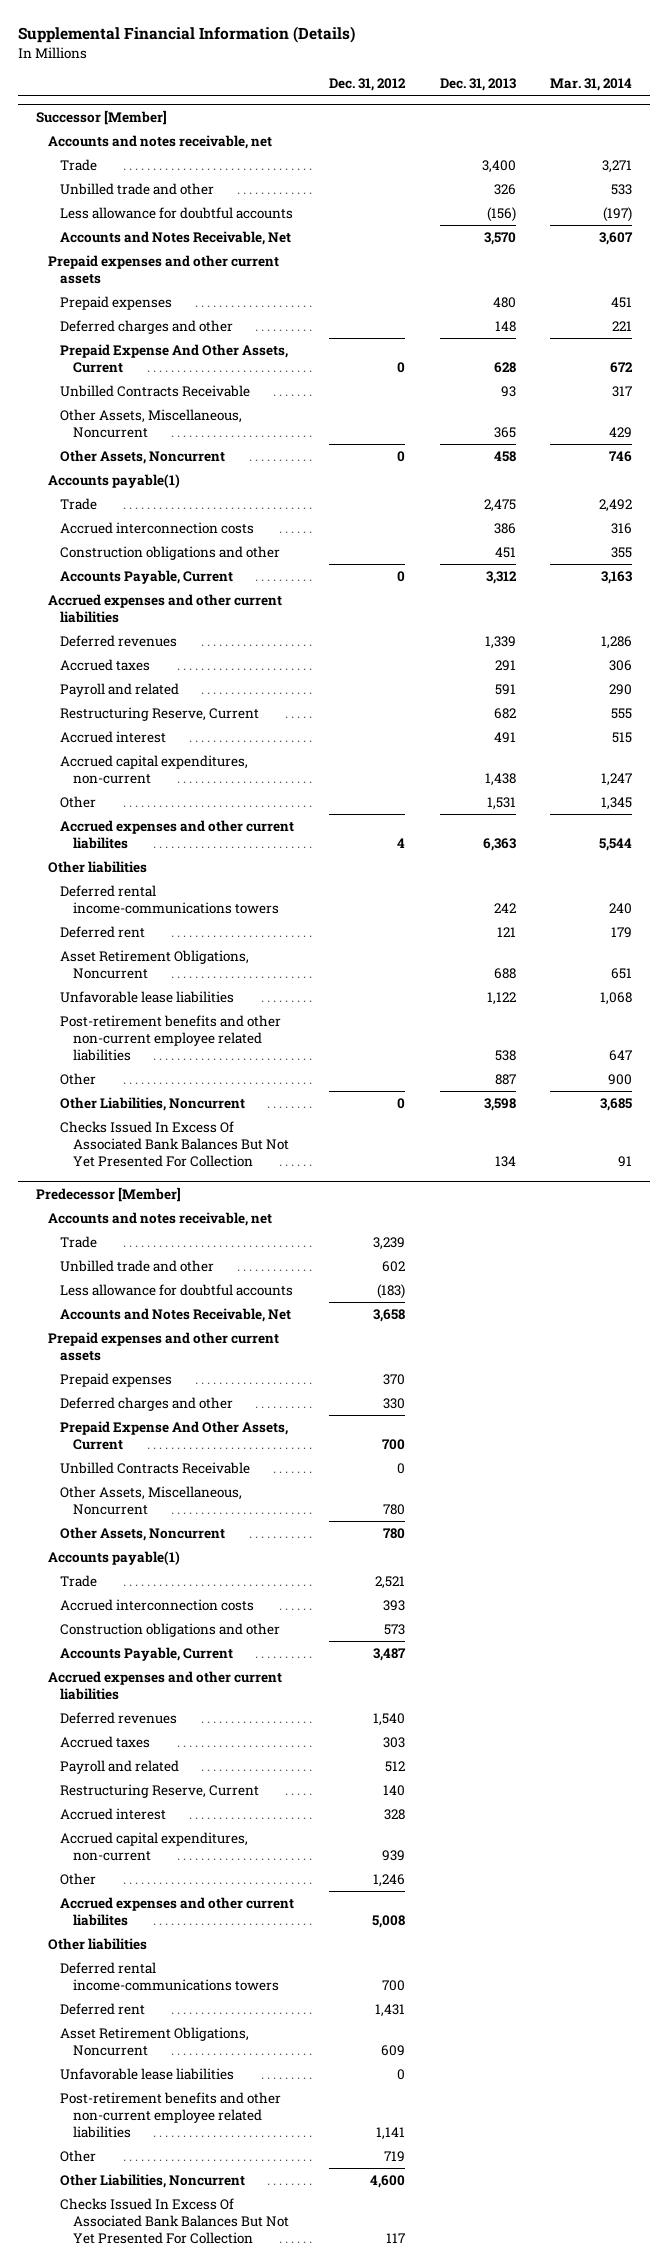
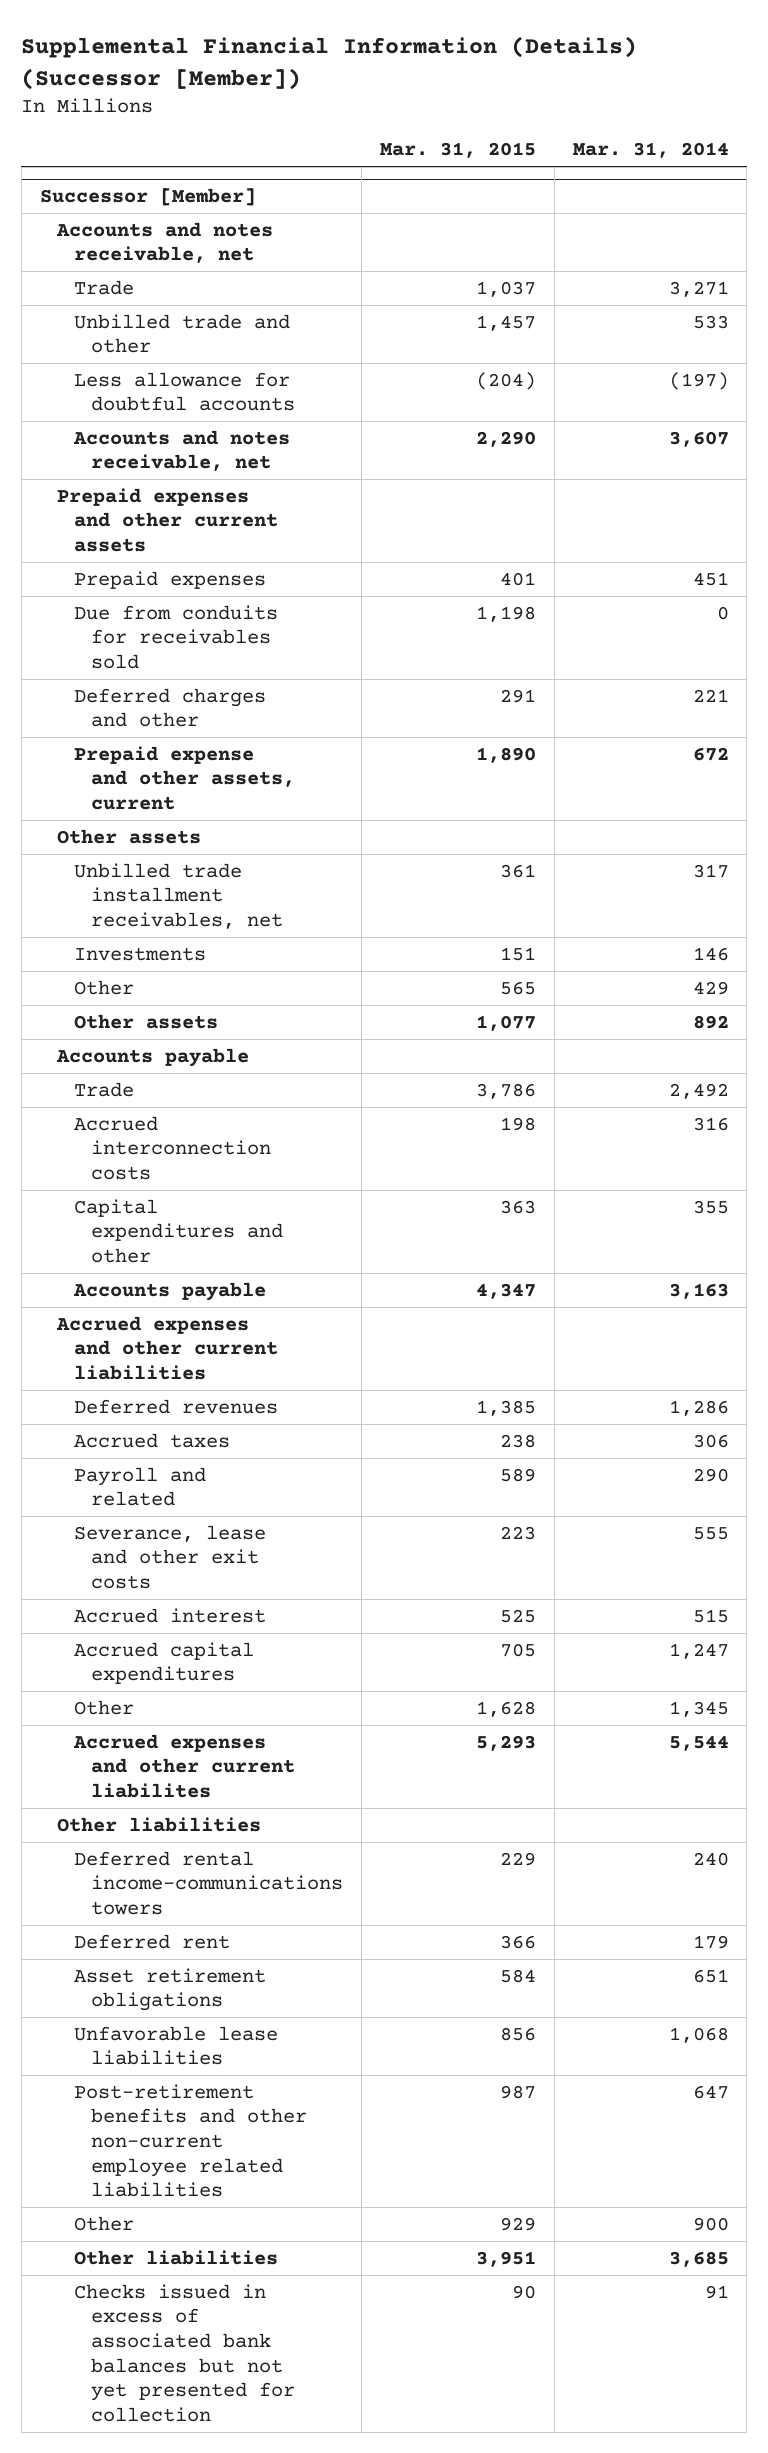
[18,26,356,44] Supplemental Financial Information (Details) -> [21,35,638,90] Supplemental Financial Information (Details) (Successor [Member])
[329,78,407,92] Dec. 31, 2012 -> none
[439,78,516,92] Dec. 31, 2013 -> none
none -> [379,142,536,159] Mar. 31, 2015
[60,230,292,245] Accounts and Notes Receivable, Net -> [72,429,290,472] Accounts and notes receivable, net
none -> [73,604,278,670] Due from conduits for receivables sold
[60,343,289,374] Prepaid Expense And Other Assets, Current -> [73,745,296,811] Prepaid expense and other assets, current
none -> [56,828,201,844] Other assets
[60,384,251,397] Unbilled Contracts Receivable -> [73,862,284,930] Unbilled trade installment receivables, net
none -> [73,946,206,961] Investments
[60,408,243,439] Other Assets, Miscellaneous, Noncurrent -> [73,979,134,995] Other
[60,449,226,464] Other Assets, Noncurrent -> [73,1013,218,1029] Other assets
[609,450,633,462] 746 -> [692,1014,729,1029] 892
[48,473,181,488] Accounts payable(1) -> [55,1047,249,1067] Accounts payable
[60,545,281,560] Construction obligations and other -> [73,1198,284,1264] Capital expenditures and other
[60,569,234,584] Accounts Payable, Current -> [72,1281,266,1301] Accounts payable
[60,706,260,721] Restructuring Reserve, Current -> [73,1524,266,1590] Severance, lease and other exit costs
[60,754,249,785] Accrued capital expenditures, non-current -> [73,1641,254,1685] Accrued capital expenditures
[60,949,250,980] Asset Retirement Obligations, Noncurrent -> [73,1967,266,2012] Asset retirement obligations
[35,1186,181,1202] Predecessor [Member] -> none
[48,1211,273,1226] Accounts and notes receivable, net -> none
[60,1235,98,1248] Trade -> none
[60,1259,215,1272] Unbilled trade and other -> none
[60,1283,294,1296] Less allowance for doubtful accounts -> none
[60,1307,292,1322] Accounts and Notes Receivable, Net -> none
[48,1331,280,1362] Prepaid expenses and other current assets -> none
[60,1372,173,1387] Prepaid expenses -> none
[60,1396,234,1411] Deferred charges and other -> none
[60,1420,289,1451] Prepaid Expense And Other Assets, Current -> none
[60,1461,251,1474] Unbilled Contracts Receivable -> none
[60,1485,243,1516] Other Assets, Miscellaneous, Noncurrent -> none
[60,1526,226,1541] Other Assets, Noncurrent -> none
[48,1550,181,1565] Accounts payable(1) -> none
[60,1574,98,1587] Trade -> none
[60,1598,255,1611] Accrued interconnection costs -> none
[60,1622,281,1637] Construction obligations and other -> none
[60,1646,234,1661] Accounts Payable, Current -> none
[48,1670,283,1701] Accrued expenses and other current liabilities -> none
[60,1711,178,1724] Deferred revenues -> none
[60,1735,151,1748] Accrued taxes -> none
[60,1759,180,1774] Payroll and related -> none
[60,1783,260,1798] Restructuring Reserve, Current -> none
[60,1807,167,1820] Accrued interest -> none
[60,1831,249,1862] Accrued capital expenditures, non-current -> none
[60,1872,97,1885] Other -> none
[60,1896,295,1927] Accrued expenses and other current liabilites -> none
[48,1937,148,1950] Other liabilities -> none
[60,1961,279,1992] Deferred rental income-communications towers -> none
[60,2002,146,2015] Deferred rent -> none
[60,2026,250,2057] Asset Retirement Obligations, Noncurrent -> none
[60,2067,235,2080] Unfavorable lease liabilities -> none
[60,2091,282,2139] Post-retirement benefits and other non-current employee related liabilities -> none
[60,2149,97,2162] Other -> none
[60,2173,246,2188] Other Liabilities, Noncurrent -> none
[60,2197,289,2245] Checks Issued In Excess Of Associated Bank Balances But Not Yet Presented For Collection -> none
[60,1096,246,1111] Other Liabilities, Noncurrent -> [73,2249,278,2265] Other liabilities
[60,1120,289,1168] Checks Issued In Excess Of Associated Bank Balances But Not Yet Presented For Collection -> [73,2283,296,2422] Checks issued in excess of associated bank balances but not yet presented for collection

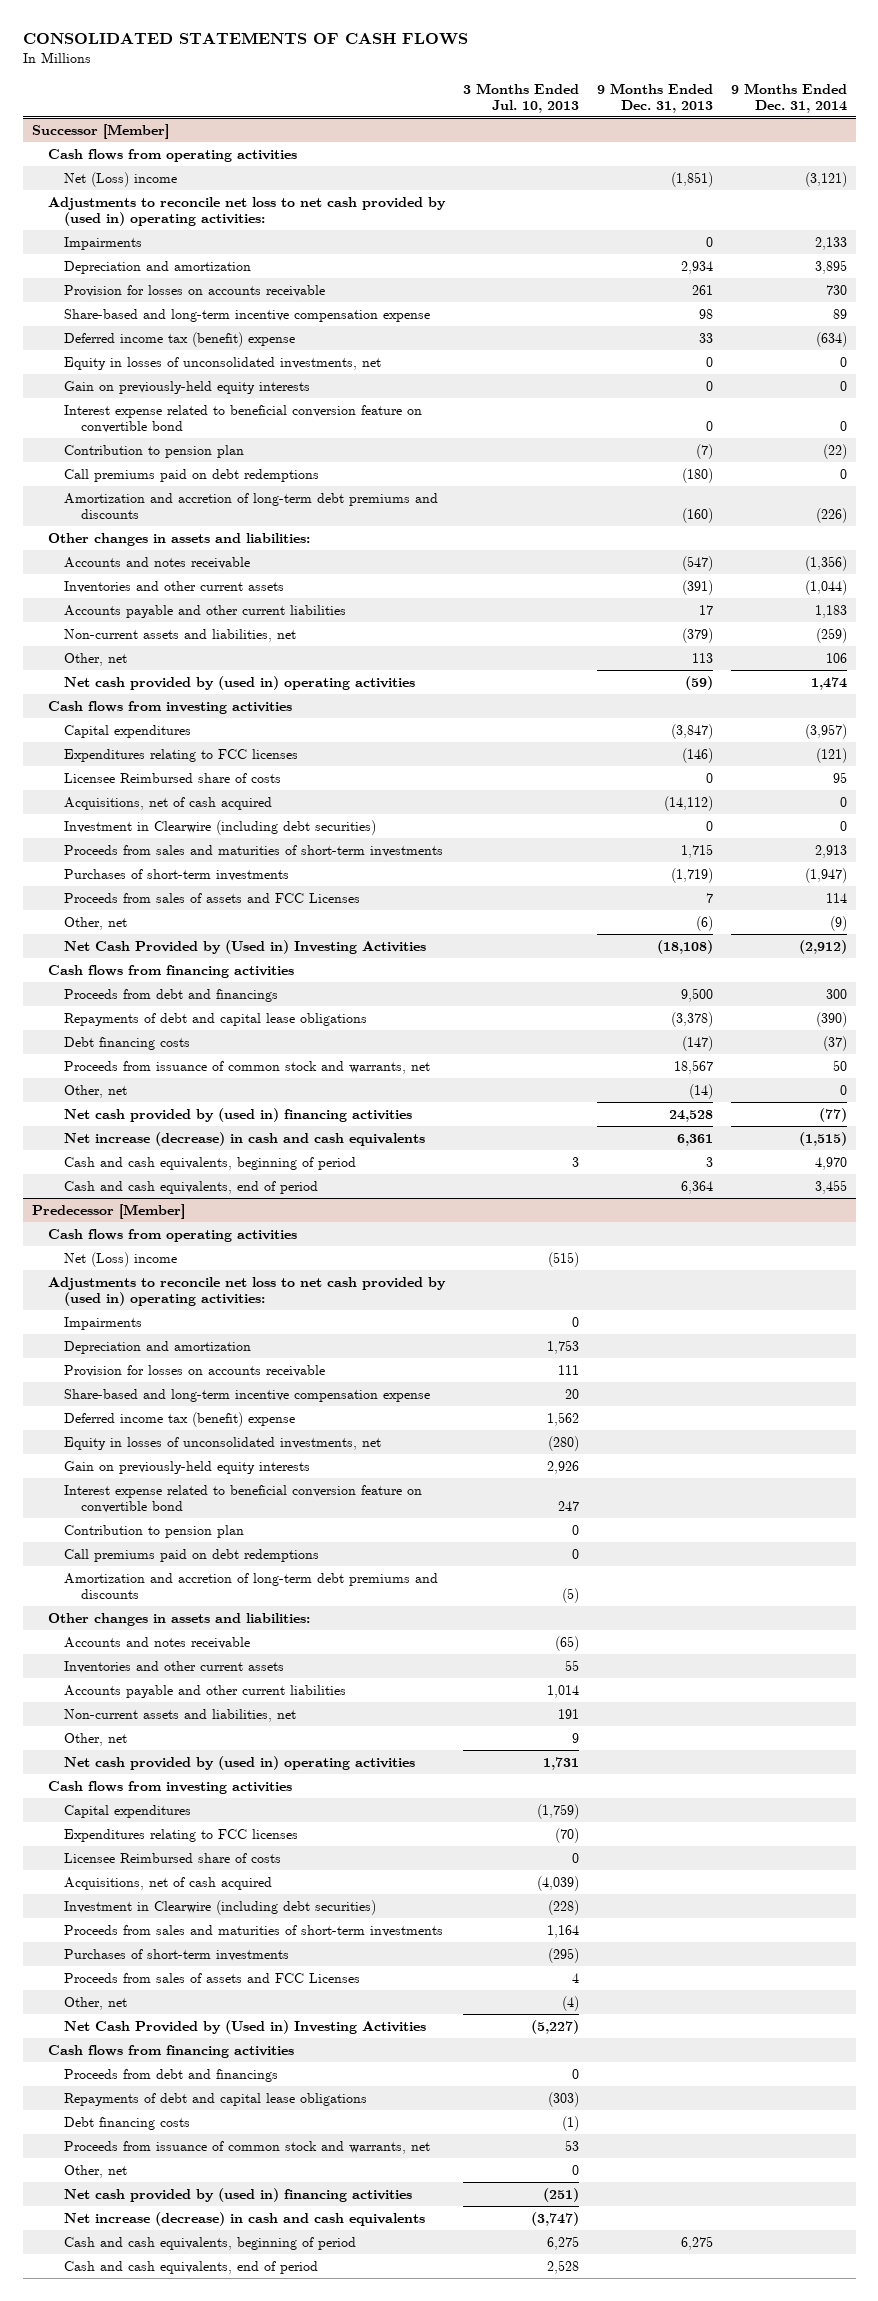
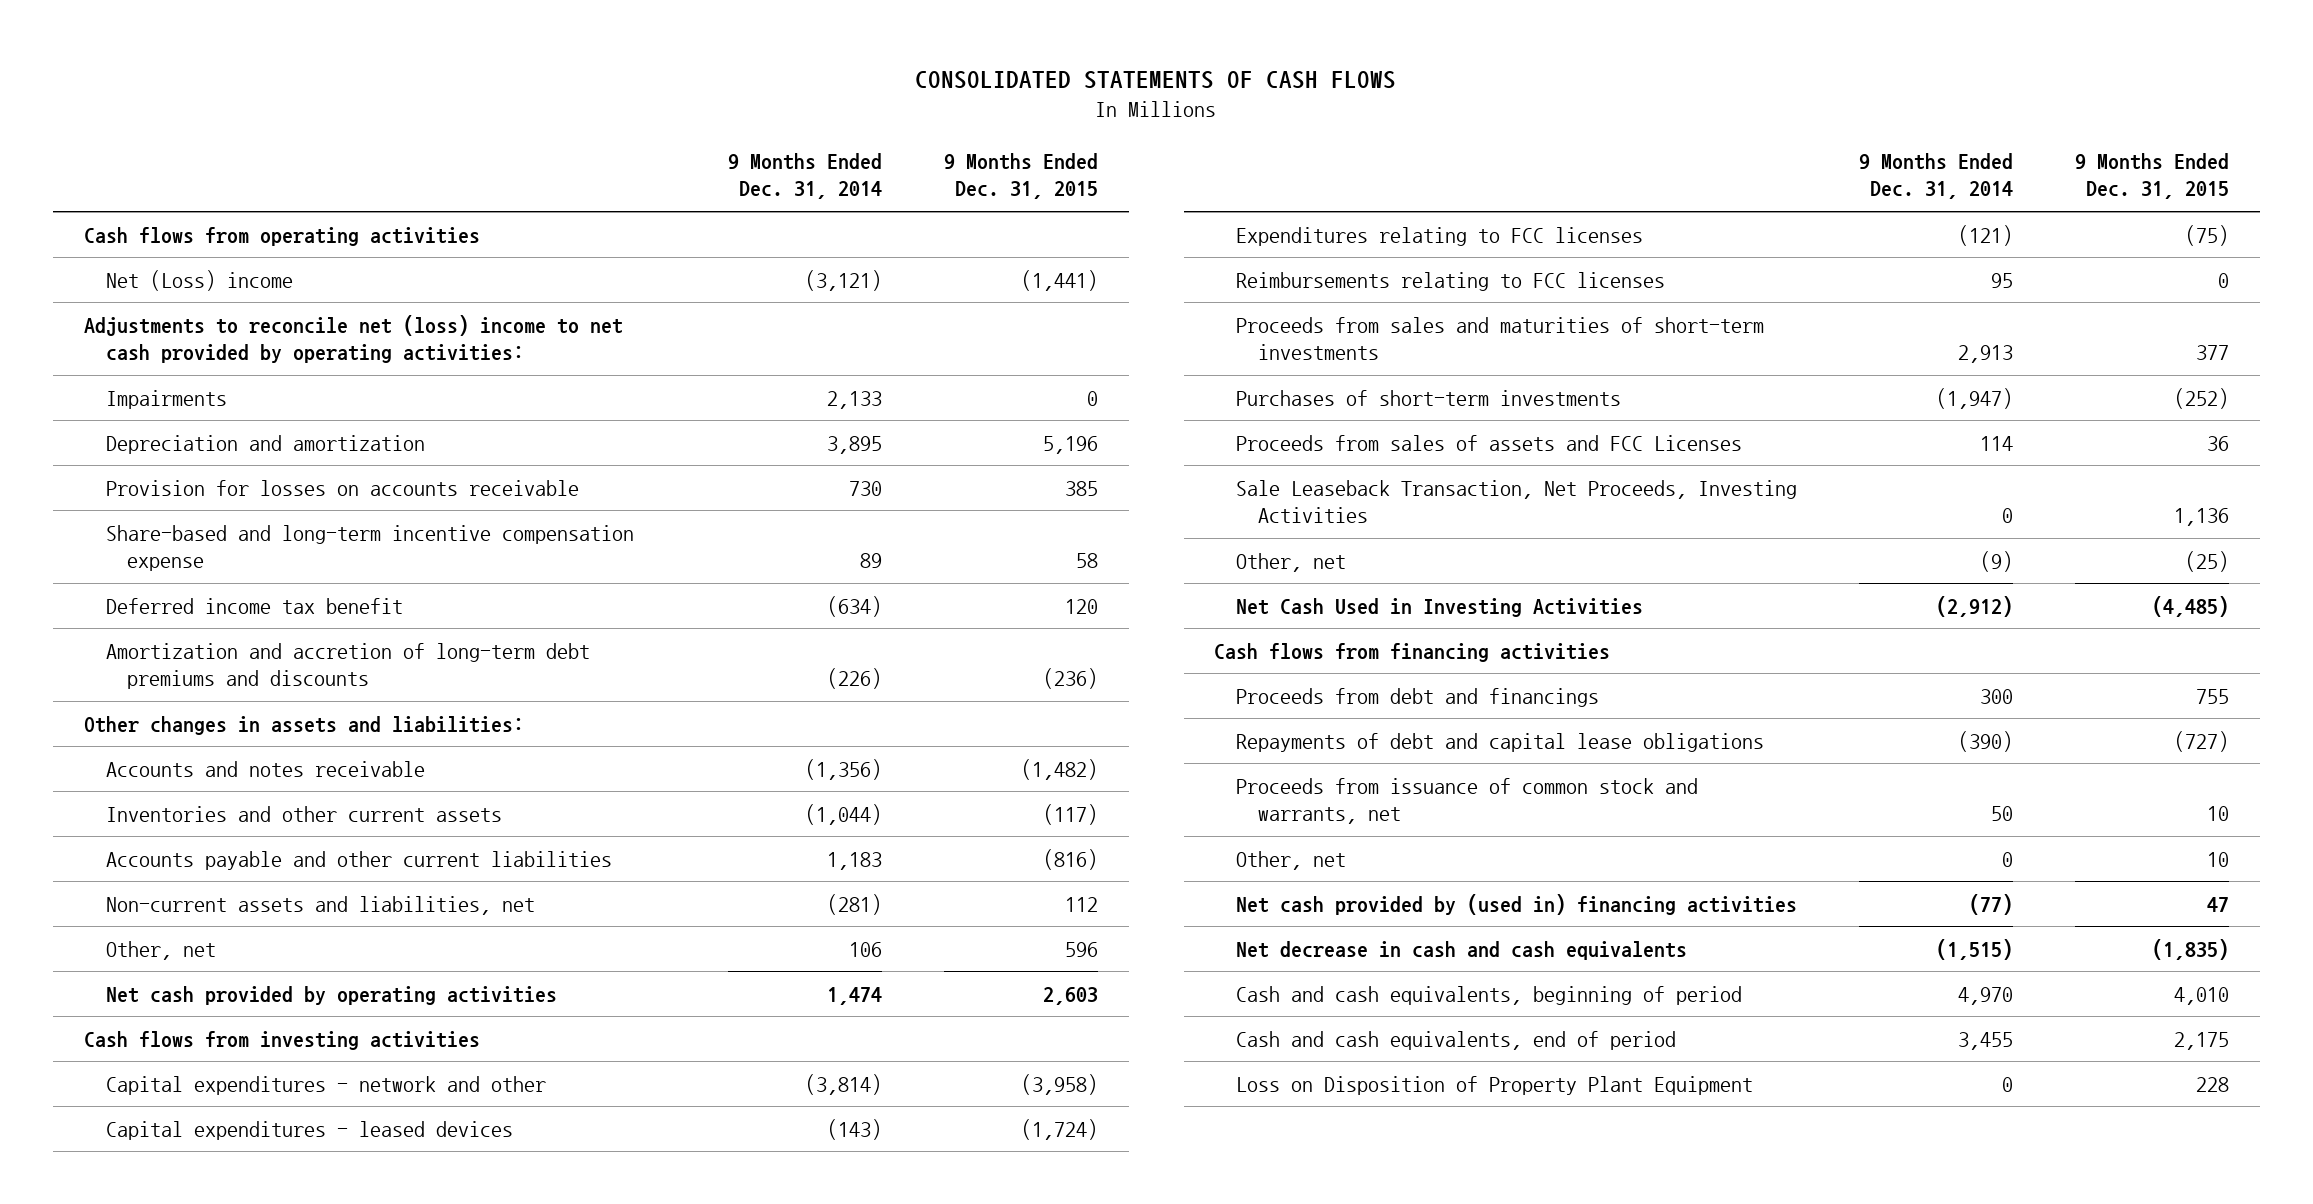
[462,82,579,113] 3 Months Ended Jul. 10, 2013 -> none
[596,82,713,113] 9 Months Ended Dec. 31, 2013 -> none
none -> [944,152,1099,200] 9 Months Ended Dec. 31, 2015
[31,123,169,139] Successor [Member] -> none
[48,196,447,226] Adjustments to reconcile net loss to net cash provided by (used in) operating activities: -> [83,314,623,364] Adjustments to reconcile net (loss) income to net cash provided by operating activities:
[64,356,382,370] Equity in losses of unconsolidated investments, net -> none
[64,380,311,394] Gain on previously-held equity interests -> none
[64,404,423,433] Interest expense related to beneficial conversion feature on convertible bond -> none
[64,444,245,458] Contribution to pension plan -> none
[64,468,320,482] Call premiums paid on debt redemptions -> none
[64,331,296,347] Deferred income tax (benefit) expense -> [105,597,403,614] Deferred income tax benefit
[815,627,847,643] (259) -> [827,893,883,915] (281)
[64,675,416,690] Net cash provided by (used in) operating activities -> [105,985,557,1005] Net cash provided by operating activities
[64,724,192,738] Capital expenditures -> [105,1075,546,1095] Capital expenditures - network and other
[804,723,847,739] (3,957) -> [805,1073,883,1095] (3,814)
none -> [105,1120,513,1140] Capital expenditures - leased devices
[64,796,273,810] Acquisitions, net of cash acquired -> none
[64,819,377,835] Investment in Clearwire (including debt securities) -> none
[64,772,282,783] Licensee Reimbursed share of costs -> [1236,271,1666,291] Reimbursements relating to FCC licenses
none -> [1236,479,1798,524] Sale Leaseback Transaction, Net Proceeds, Investing Activities
[64,939,427,954] Net Cash Provided by (Used in) Investing Activities -> [1236,597,1644,617] Net Cash Used in Investing Activities
[64,1036,191,1050] Debt financing costs -> none
[64,1131,426,1146] Net increase (decrease) in cash and cash equivalents -> [1236,940,1688,960] Net decrease in cash and cash equivalents
[31,1203,185,1219] Predecessor [Member] -> none
[48,1228,298,1242] Cash flows from operating activities -> none
[64,1251,178,1267] Net (Loss) income -> none
[48,1276,447,1306] Adjustments to reconcile net loss to net cash provided by (used in) operating activities: -> none
[64,1316,143,1330] Impairments -> none
[64,1340,252,1354] Depreciation and amortization -> none
[64,1364,326,1377] Provision for losses on accounts receivable -> none
[64,1388,431,1402] Share-based and long-term incentive compensation expense -> none
[64,1411,296,1427] Deferred income tax (benefit) expense -> none
[64,1436,382,1450] Equity in losses of unconsolidated investments, net -> none
[64,1460,311,1474] Gain on previously-held equity interests -> none
[64,1484,423,1513] Interest expense related to beneficial conversion feature on convertible bond -> none
[64,1524,245,1538] Contribution to pension plan -> none
[64,1548,320,1562] Call premiums paid on debt redemptions -> none
[64,1572,439,1599] Amortization and accretion of long-term debt premiums and discounts -> none
[48,1612,311,1626] Other changes in assets and liabilities: -> none
[64,1636,251,1649] Accounts and notes receivable -> none
[64,1660,285,1673] Inventories and other current assets -> none
[64,1684,347,1698] Accounts payable and other current liabilities -> none
[64,1708,297,1722] Non-current assets and liabilities, net -> none
[64,1732,128,1746] Other, net -> none
[64,1755,416,1770] Net cash provided by (used in) operating activities -> none
[48,1780,293,1794] Cash flows from investing activities -> none
[64,1804,192,1818] Capital expenditures -> none
[64,1828,299,1842] Expenditures relating to FCC licenses -> none
[64,1852,282,1863] Licensee Reimbursed share of costs -> none
[64,1876,273,1890] Acquisitions, net of cash acquired -> none
[64,1899,377,1915] Investment in Clearwire (including debt securities) -> none
[64,1924,444,1937] Proceeds from sales and maturities of short-term investments -> none
[64,1948,290,1961] Purchases of short-term investments -> none
[64,1972,361,1983] Proceeds from sales of assets and FCC Licenses -> none
[64,1996,128,2010] Other, net -> none
[64,2019,427,2034] Net Cash Provided by (Used in) Investing Activities -> none
[48,2044,295,2058] Cash flows from financing activities -> none
[64,2068,279,2082] Proceeds from debt and financings -> none
[64,2092,368,2106] Repayments of debt and capital lease obligations -> none
[64,2116,191,2130] Debt financing costs -> none
[64,2140,431,2154] Proceeds from issuance of common stock and warrants, net -> none
[64,2164,128,2178] Other, net -> none
[64,2187,413,2202] Net cash provided by (used in) financing activities -> none
[64,2211,426,2226] Net increase (decrease) in cash and cash equivalents -> none
[64,2236,357,2250] Cash and cash equivalents, beginning of period -> none
[64,2260,319,2274] Cash and cash equivalents, end of period -> none
none -> [1236,1075,1754,1095] Loss on Disposition of Property Plant Equipment

